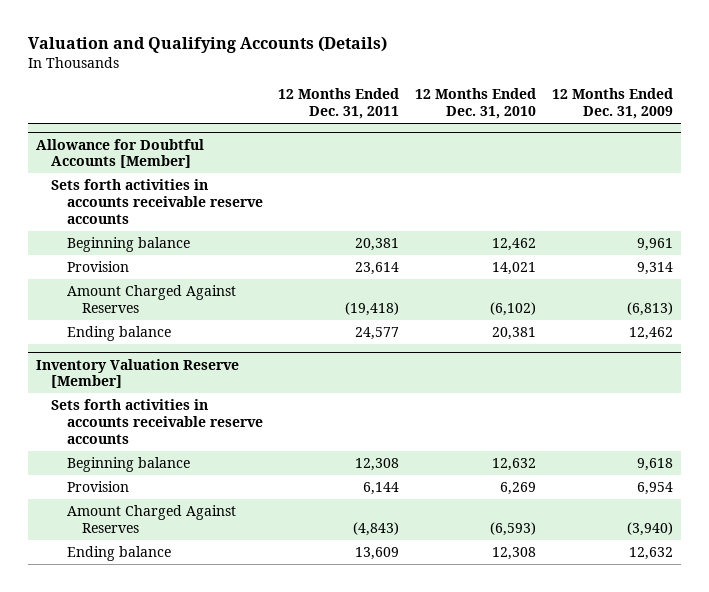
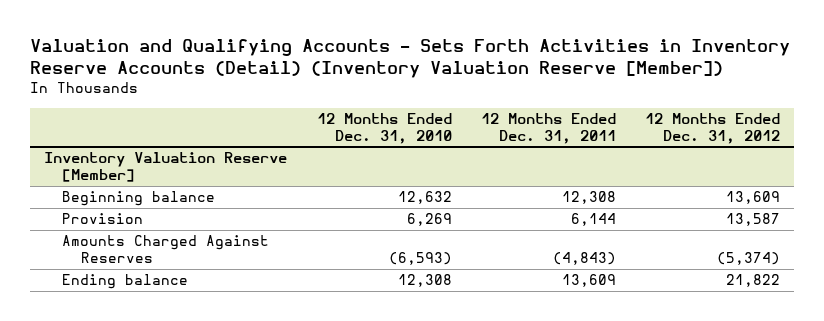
[27,36,387,54] Valuation and Qualifying Accounts (Details) -> [29,39,790,79] Valuation and Qualifying Accounts - Sets Forth Activities in Inventory Reserve Accounts (Detail) (Inventory Valuation Reserve [Member])
[552,88,674,119] 12 Months Ended Dec. 31, 2009 -> none
none -> [644,112,780,144] 12 Months Ended Dec. 31, 2012
[35,138,204,169] Allowance for Doubtful Accounts [Member] -> none
[51,179,263,224] Sets forth activities in accounts receivable reserve accounts -> none
[66,237,190,253] Beginning balance -> none
[66,261,129,273] Provision -> none
[66,285,236,313] Amount Charged Against Reserves -> none
[66,326,171,342] Ending balance -> none
[51,399,263,444] Sets forth activities in accounts receivable reserve accounts -> none
[66,505,236,533] Amount Charged Against Reserves -> [62,235,270,264] Amounts Charged Against Reserves

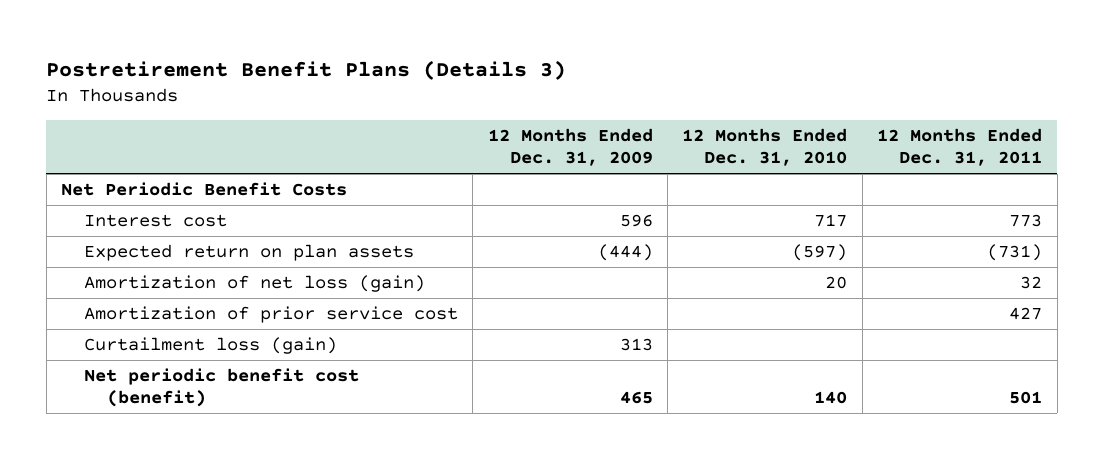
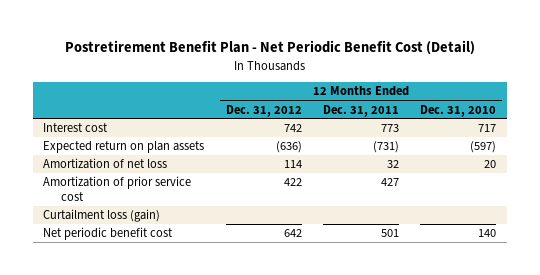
[46,59,567,80] Postretirement Benefit Plans (Details 3) -> [64,40,475,56] Postretirement Benefit Plan - Net Periodic Benefit Cost (Detail)
[487,128,653,167] 12 Months Ended Dec. 31, 2009 -> none
none -> [225,104,302,117] Dec. 31, 2012
[61,182,348,197] Net Periodic Benefit Costs -> none
[83,275,425,293] Amortization of net loss (gain) -> [43,158,168,170] Amortization of net loss
[83,368,359,408] Net periodic benefit cost (benefit) -> [43,227,174,241] Net periodic benefit cost

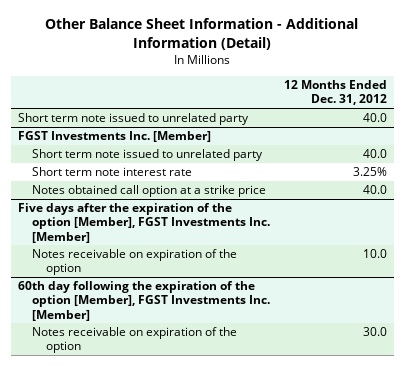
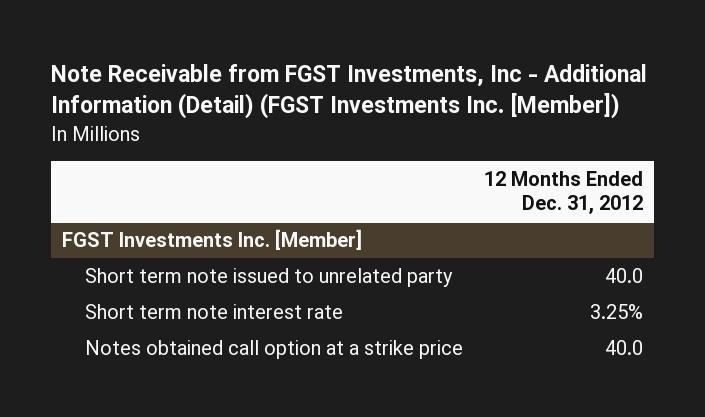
[45,18,359,50] Other Balance Sheet Information - Additional Information (Detail) -> [50,64,647,120] Note Receivable from FGST Investments, Inc - Additional Information (Detail) (FGST Investments Inc. [Member])
[17,113,249,126] Short term note issued to unrelated party -> none
[17,203,270,243] Five days after the expiration of the option [Member], FGST Investments Inc. [Member] -> none
[31,249,237,276] Notes receivable on expiration of the option -> none
[17,281,270,321] 60th day following the expiration of the option [Member], FGST Investments Inc. [Member] -> none
[31,327,237,354] Notes receivable on expiration of the option -> none

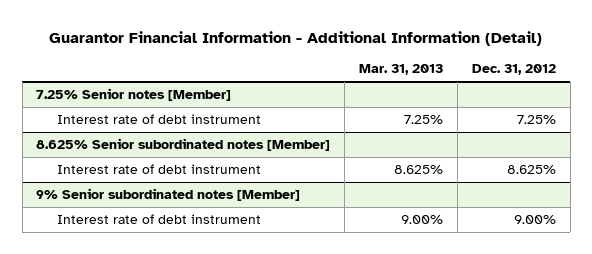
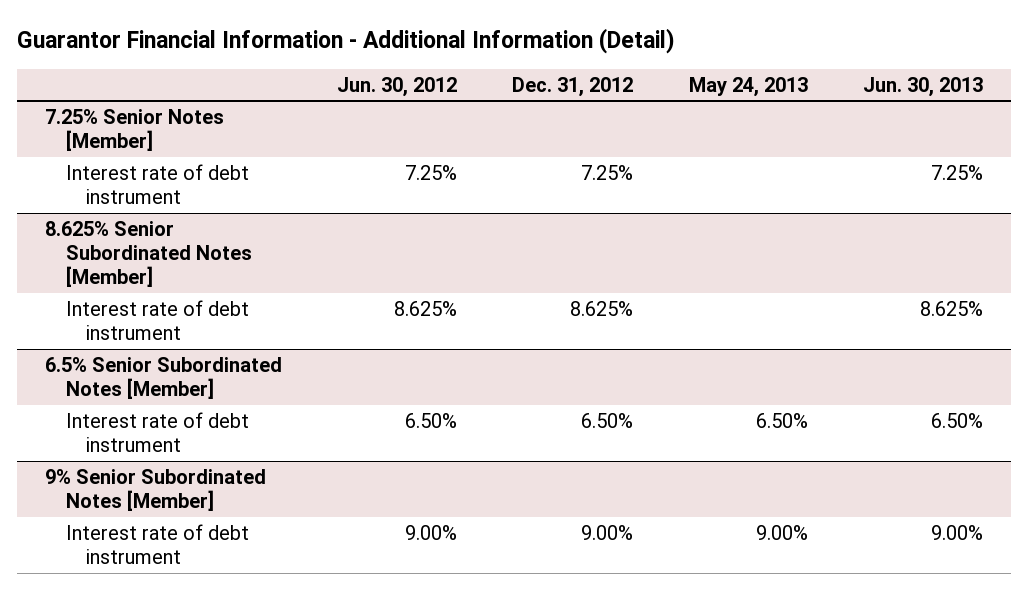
[359,64,444,76] Mar. 31, 2013 -> none
none -> [337,76,458,97] Jun. 30, 2012
none -> [688,76,808,97] May 24, 2013
none -> [863,76,984,97] Jun. 30, 2013
[36,87,232,101] 7.25% Senior notes [Member] -> [44,109,224,152] 7.25% Senior Notes [Member]
[36,137,331,151] 8.625% Senior subordinated notes [Member] -> [44,221,252,287] 8.625% Senior Subordinated Notes [Member]
none -> [44,357,282,400] 6.5% Senior Subordinated Notes [Member]
none -> [65,412,249,453] Interest rate of debt instrument
[36,187,301,201] 9% Senior subordinated notes [Member] -> [44,469,266,512] 9% Senior Subordinated Notes [Member]

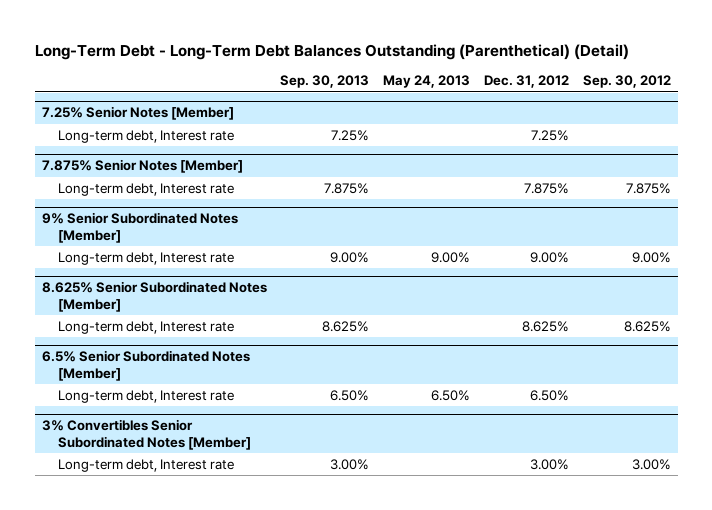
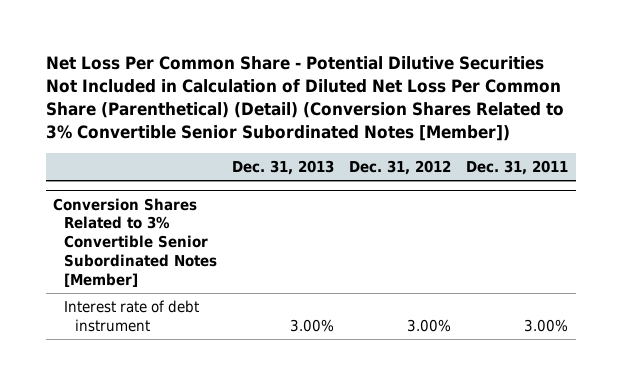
[34,43,629,60] Long-Term Debt - Long-Term Debt Balances Outstanding (Parenthetical) (Detail) -> [45,55,564,141] Net Loss Per Common Share - Potential Dilutive Securities Not Included in Calculation of Diluted Net Loss Per Common Share (Parenthetical) (Detail) (Conversion Shares Related to 3% Convertible Senior Subordinated Notes [Member])
[280,75,370,89] Sep. 30, 2013 -> none
[383,75,471,89] May 24, 2013 -> none
[582,75,671,89] Sep. 30, 2012 -> none
none -> [232,159,335,175] Dec. 31, 2013
none -> [466,159,569,175] Dec. 31, 2011
[41,106,234,121] 7.25% Senior Notes [Member] -> none
[41,159,243,174] 7.875% Senior Notes [Member] -> none
[57,182,234,196] Long-term debt, Interest rate -> none
[41,212,238,244] 9% Senior Subordinated Notes [Member] -> none
[57,251,234,265] Long-term debt, Interest rate -> none
[41,281,267,313] 8.625% Senior Subordinated Notes [Member] -> none
[57,320,234,334] Long-term debt, Interest rate -> none
[41,350,250,382] 6.5% Senior Subordinated Notes [Member] -> none
[57,389,234,403] Long-term debt, Interest rate -> none
[41,419,251,451] 3% Convertibles Senior Subordinated Notes [Member] -> none
[57,458,234,472] Long-term debt, Interest rate -> none
none -> [53,197,218,288] Conversion Shares Related to 3% Convertible Senior Subordinated Notes [Member]
[57,129,234,143] Long-term debt, Interest rate -> [64,300,200,333] Interest rate of debt instrument
[530,129,569,141] 7.25% -> [407,319,452,333] 3.00%

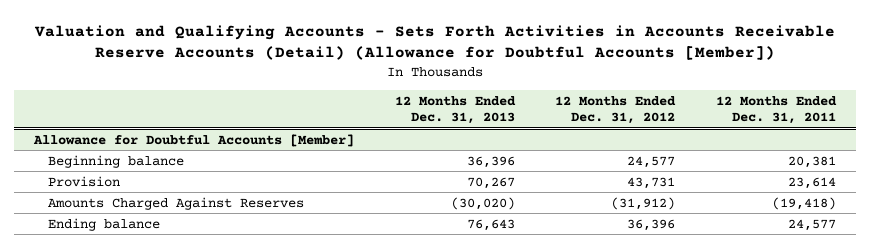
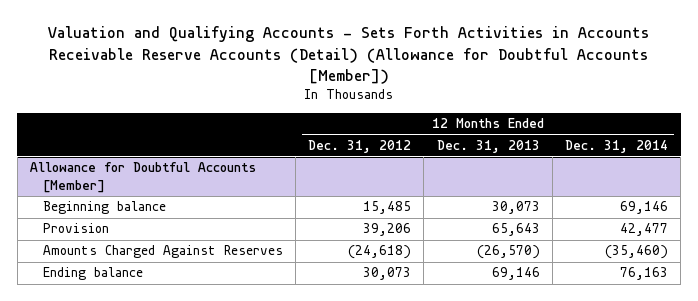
[715,95,837,125] 12 Months Ended Dec. 31, 2011 -> none
none -> [564,139,668,153] Dec. 31, 2014
[466,155,515,168] 36,396 -> [491,201,540,215] 30,073
[627,155,676,168] 24,577 -> [363,201,412,215] 15,485
[466,176,515,189] 70,267 -> [491,223,540,237] 65,643
[627,176,676,189] 43,731 -> [363,223,412,237] 39,206
[450,196,515,210] (30,020) -> [476,245,540,260] (26,570)
[611,196,676,210] (31,912) -> [348,245,412,260] (24,618)
[466,218,515,231] 76,643 -> [491,267,540,281] 69,146
[627,218,676,231] 36,396 -> [363,267,412,281] 30,073

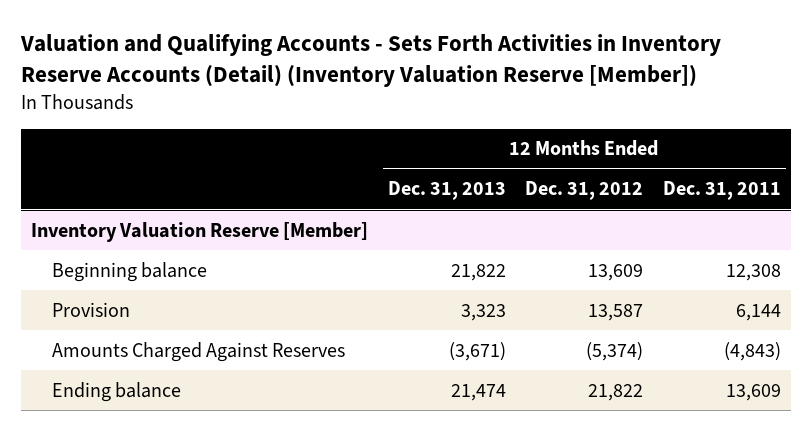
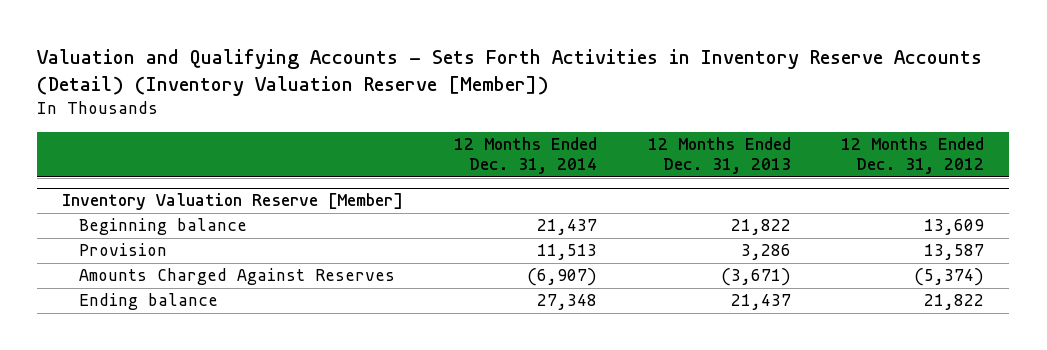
[663,181,782,201] Dec. 31, 2011 -> none
none -> [454,136,598,175] 12 Months Ended Dec. 31, 2014
[460,303,506,321] 3,323 -> [740,244,791,261] 3,286
[450,383,506,401] 21,474 -> [730,294,791,311] 21,437

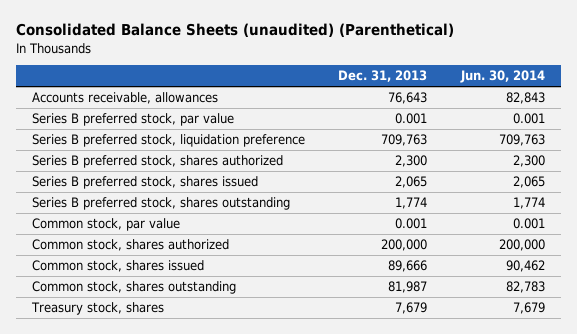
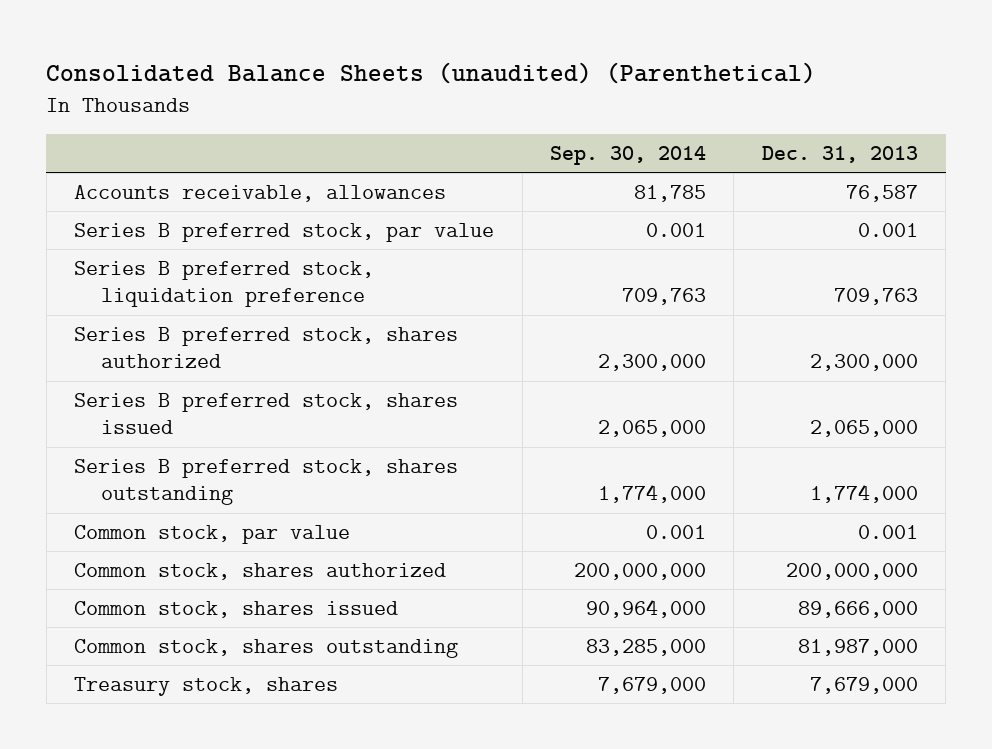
[459,70,545,84] Jun. 30, 2014 -> none
none -> [550,146,707,166] Sep. 30, 2014
[388,92,428,105] 76,643 -> [845,184,918,202] 76,587
[395,155,428,168] 2,300 -> [809,354,918,372] 2,300,000
[395,176,428,189] 2,065 -> [809,420,918,438] 2,065,000
[395,197,428,210] 1,774 -> [809,484,918,504] 1,774,000
[381,239,428,252] 200,000 -> [785,562,918,580] 200,000,000
[388,260,428,273] 89,666 -> [797,600,918,618] 89,666,000
[388,281,428,294] 81,987 -> [797,638,918,656] 81,987,000
[395,302,428,315] 7,679 -> [809,676,918,694] 7,679,000

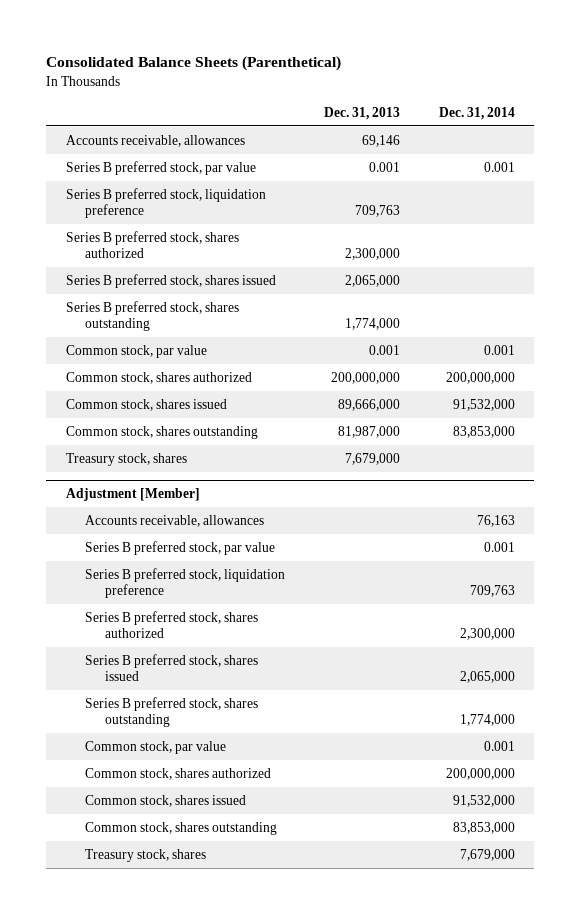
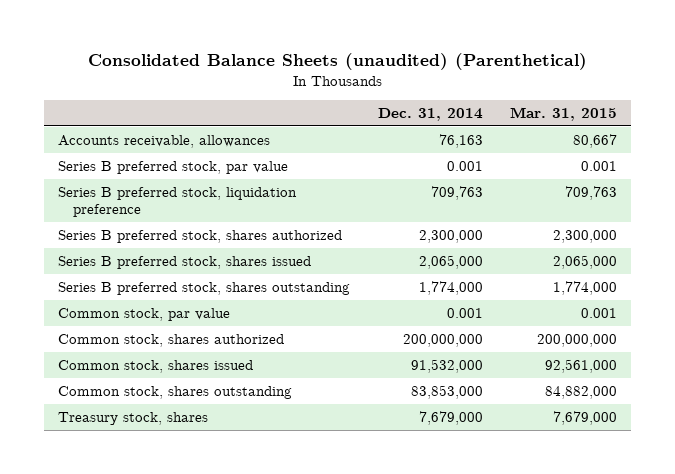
[46,56,342,72] Consolidated Balance Sheets (Parenthetical) -> [87,53,587,71] Consolidated Balance Sheets (unaudited) (Parenthetical)
[324,106,401,120] Dec. 31, 2013 -> none
none -> [509,106,617,121] Mar. 31, 2015
[65,134,245,147] Accounts receivable, allowances -> none
[65,160,256,175] Series B preferred stock, par value -> none
[65,187,266,218] Series B preferred stock, liquidation preference -> none
[65,230,239,258] Series B preferred stock, shares authorized -> none
[65,273,276,288] Series B preferred stock, shares issued -> none
[65,300,239,331] Series B preferred stock, shares outstanding -> none
[65,344,207,358] Common stock, par value -> none
[65,371,252,384] Common stock, shares authorized -> none
[65,398,227,411] Common stock, shares issued -> none
[65,425,258,439] Common stock, shares outstanding -> none
[65,452,187,466] Treasury stock, shares -> none
[65,487,200,501] Adjustment [Member] -> none

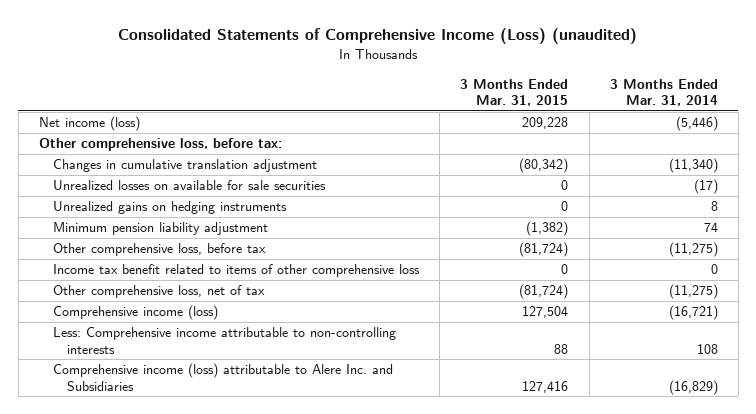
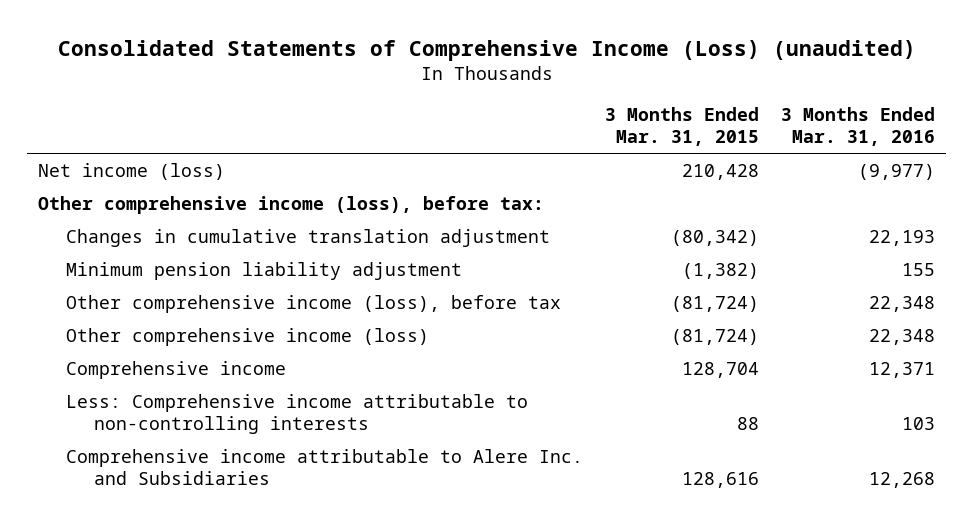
[609,78,718,107] 3 Months Ended Mar. 31, 2014 -> none
none -> [781,107,936,146] 3 Months Ended Mar. 31, 2016
[522,117,569,130] 209,228 -> [682,164,760,181] 210,428
[38,138,282,152] Other comprehensive loss, before tax: -> [38,196,545,215] Other comprehensive income (loss), before tax:
[53,180,327,191] Unrealized losses on available for sale securities -> none
[53,201,288,215] Unrealized gains on hedging instruments -> none
[53,264,421,278] Income tax benefit related to items of other comprehensive loss -> none
[53,243,267,257] Other comprehensive loss, before tax -> [66,295,562,314] Other comprehensive income (loss), before tax
[53,285,266,299] Other comprehensive loss, net of tax -> [66,328,430,347] Other comprehensive income (loss)
[53,305,219,321] Comprehensive income (loss) -> [66,361,287,380] Comprehensive income
[522,306,569,319] 127,504 -> [682,362,760,379] 128,704
[53,363,394,391] Comprehensive income (loss) attributable to Alere Inc. and Subsidiaries -> [66,449,584,485] Comprehensive income attributable to Alere Inc. and Subsidiaries
[522,380,569,393] 127,416 -> [682,471,760,488] 128,616

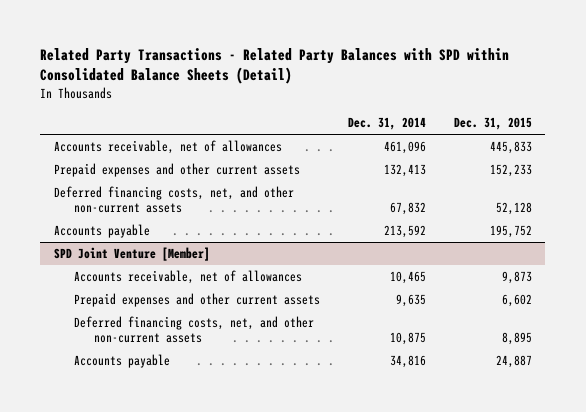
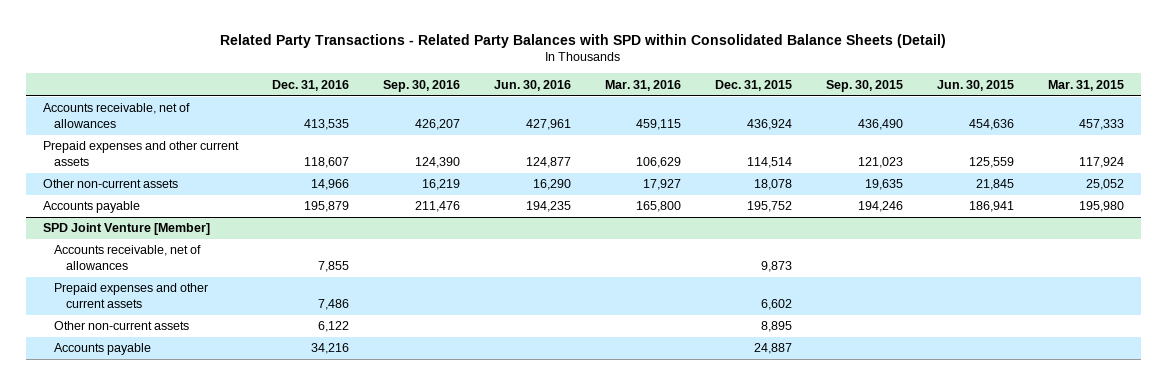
[347,117,426,131] Dec. 31, 2014 -> none
none -> [271,79,349,91] Dec. 31, 2016
none -> [382,79,460,92] Sep. 30, 2016
none -> [493,79,571,91] Jun. 30, 2016
none -> [604,79,681,91] Mar. 31, 2016
none -> [825,79,903,92] Sep. 30, 2015
none -> [936,79,1014,91] Jun. 30, 2015
none -> [1047,79,1124,91] Mar. 31, 2015
[489,141,532,155] 445,833 -> [746,118,792,130] 436,924
[489,164,532,178] 152,233 -> [746,156,792,168] 114,514
[53,186,294,214] Deferred financing costs, net, and other non-current assets -> [42,179,178,189] Other non-current assets
[495,202,532,216] 52,128 -> [753,179,792,191] 18,078
[73,316,314,344] Deferred financing costs, net, and other non-current assets -> [54,321,190,331] Other non-current assets

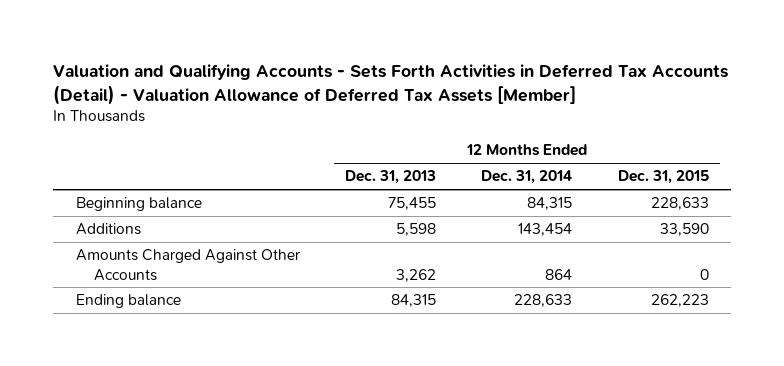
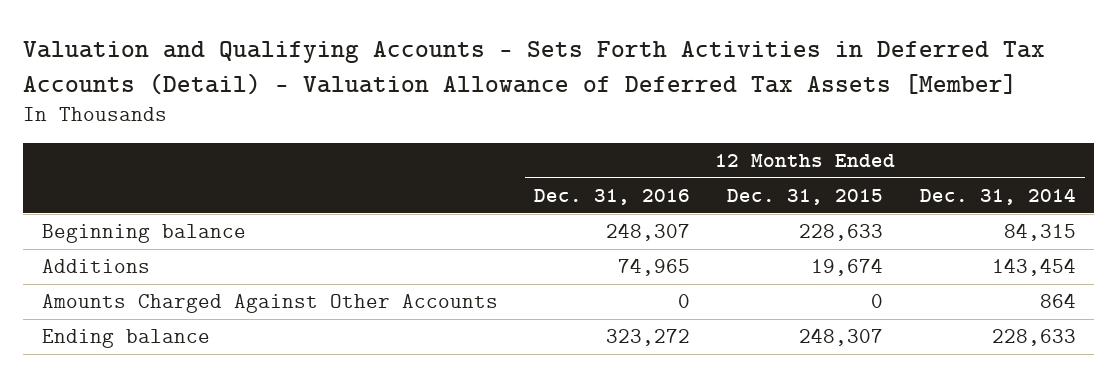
[344,170,436,185] Dec. 31, 2013 -> none
none -> [534,189,691,206] Dec. 31, 2016
[659,223,709,237] 33,590 -> [811,258,884,277] 19,674
[650,294,709,308] 262,223 -> [799,328,884,347] 248,307

